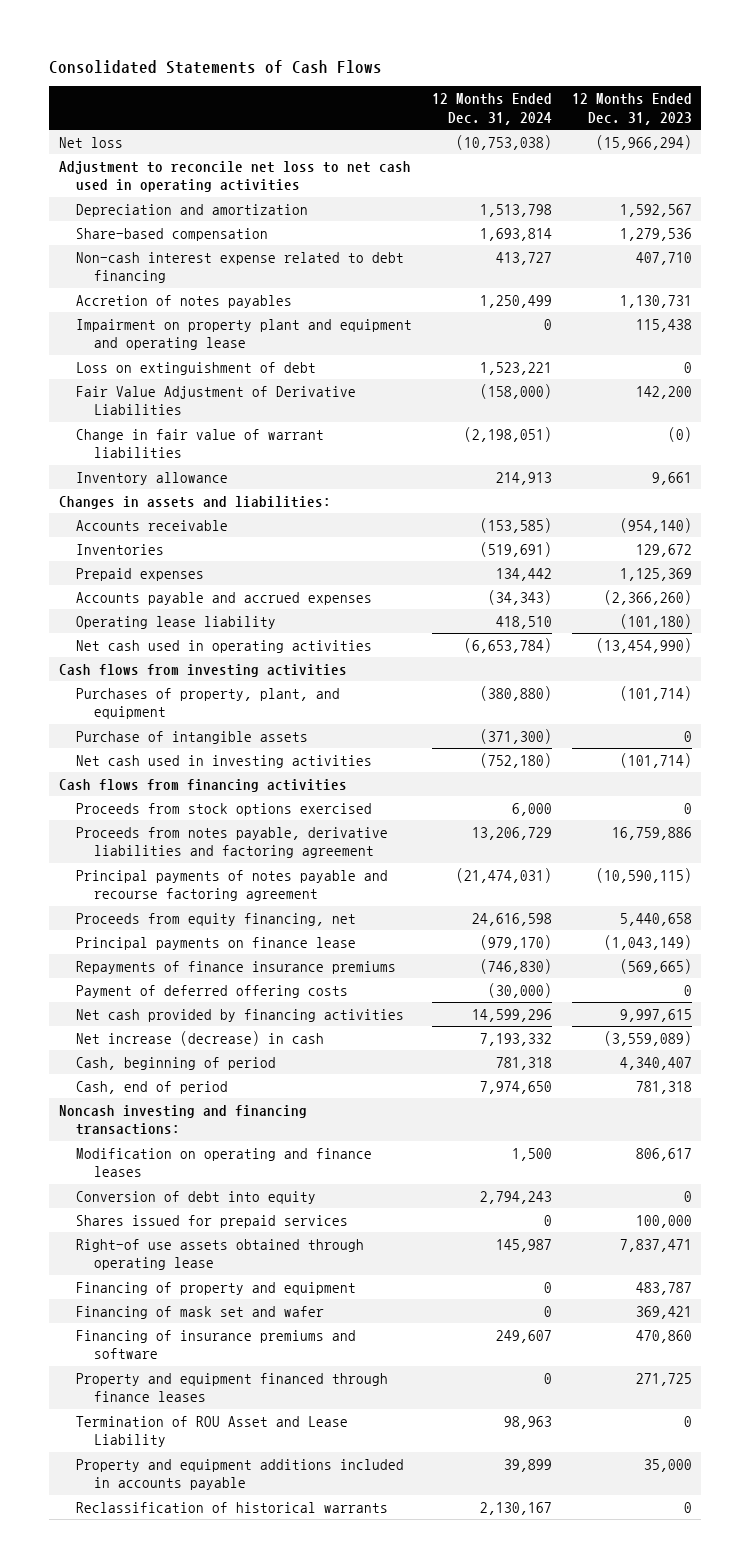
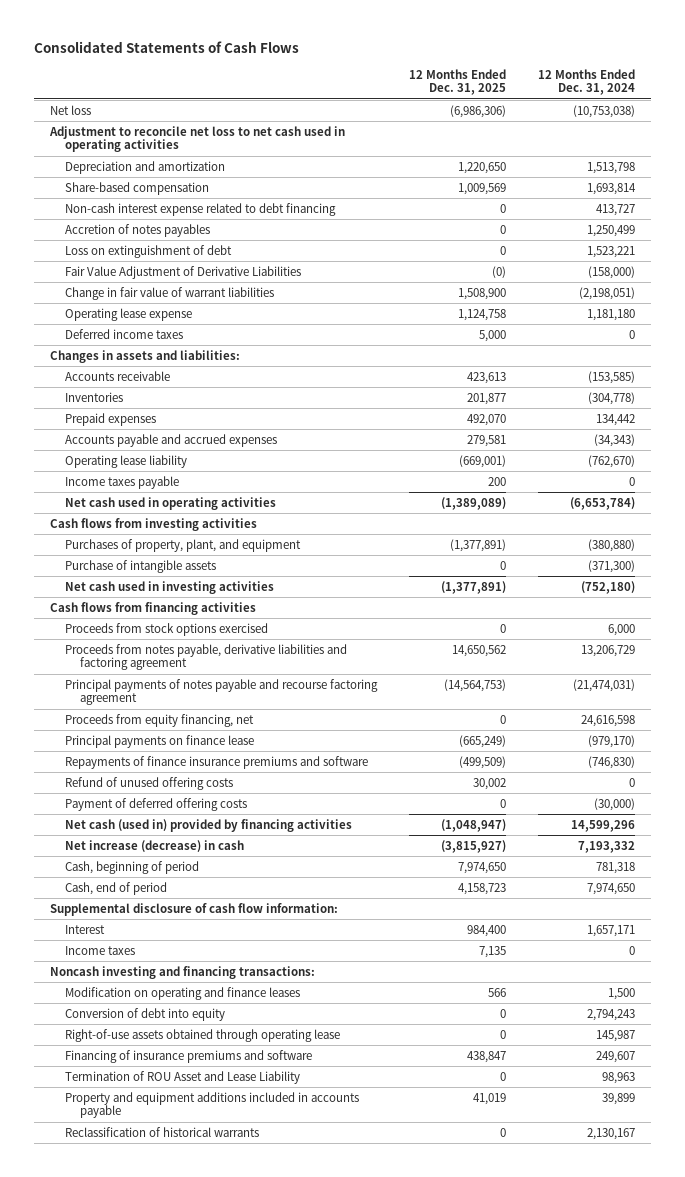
[571,93,692,125] 12 Months Ended Dec. 31, 2023 -> none
none -> [409,68,507,96] 12 Months Ended Dec. 31, 2025
[76,318,413,351] Impairment on property plant and equipment and operating lease -> none
[76,471,229,485] Inventory allowance -> none
none -> [65,307,193,321] Operating lease expense
none -> [65,328,184,339] Deferred income taxes
[479,541,552,557] (519,691) -> [587,391,635,405] (304,778)
[495,615,552,629] 418,510 -> [587,454,635,468] (762,670)
none -> [65,475,180,489] Income taxes payable
[76,960,397,974] Repayments of finance insurance premiums -> [65,755,369,769] Repayments of finance insurance premiums and software
none -> [65,776,234,790] Refund of unused offering costs
[76,1008,405,1022] Net cash provided by financing activities -> [65,818,353,832] Net cash (used in) provided by financing activities
none -> [50,902,339,916] Supplemental disclosure of cash flow information:
none -> [65,924,106,934] Interest
none -> [65,945,136,955] Income taxes
[76,1214,349,1228] Shares issued for prepaid services -> none
[76,1281,357,1295] Financing of property and equipment -> none
[76,1305,325,1319] Financing of mask set and wafer -> none
[76,1238,365,1271] Right-of use assets obtained through operating lease -> [65,1028,341,1042] Right-of-use assets obtained through operating lease
[76,1372,389,1403] Property and equipment financed through finance leases -> none

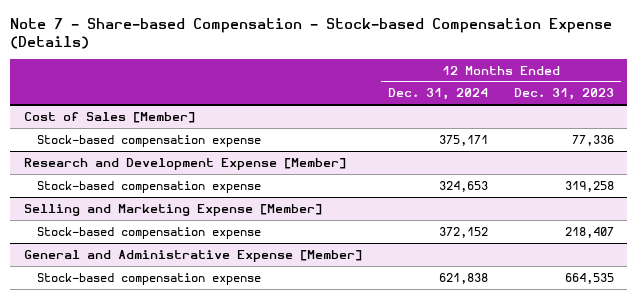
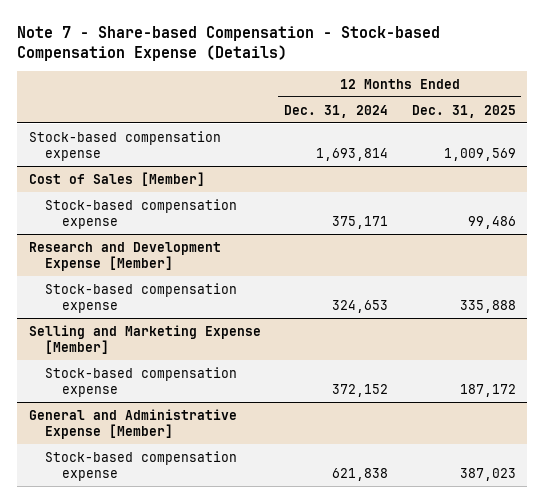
[514,88,615,101] Dec. 31, 2023 -> none
none -> [411,104,516,118] Dec. 31, 2025
none -> [29,130,222,161] Stock-based compensation expense

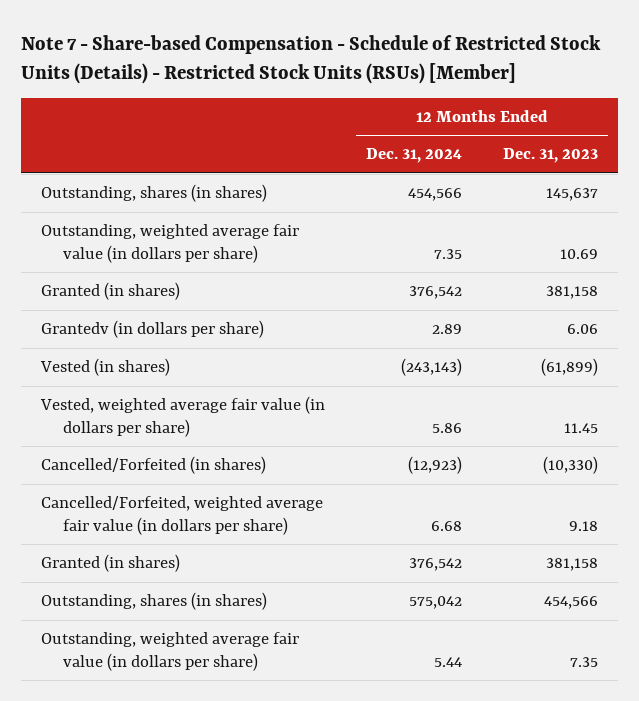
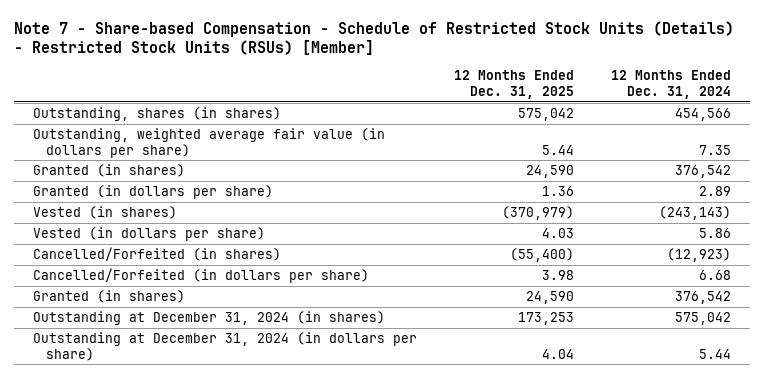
[502,148,598,164] Dec. 31, 2023 -> none
none -> [454,70,575,100] 12 Months Ended Dec. 31, 2025
[41,320,265,339] Grantedv (in dollars per share) -> [33,184,274,199] Granted (in dollars per share)
[40,396,326,437] Vested, weighted average fair value (in dollars per share) -> [33,226,266,241] Vested (in dollars per share)
[41,496,324,535] Cancelled/Forfeited, weighted average fair value (in dollars per share) -> [33,267,370,283] Cancelled/Forfeited (in dollars per share)
[41,592,268,611] Outstanding, shares (in shares) -> [33,310,386,325] Outstanding at December 31, 2024 (in shares)
[41,632,300,671] Outstanding, weighted average fair value (in dollars per share) -> [33,331,418,361] Outstanding at December 31, 2024 (in dollars per share)

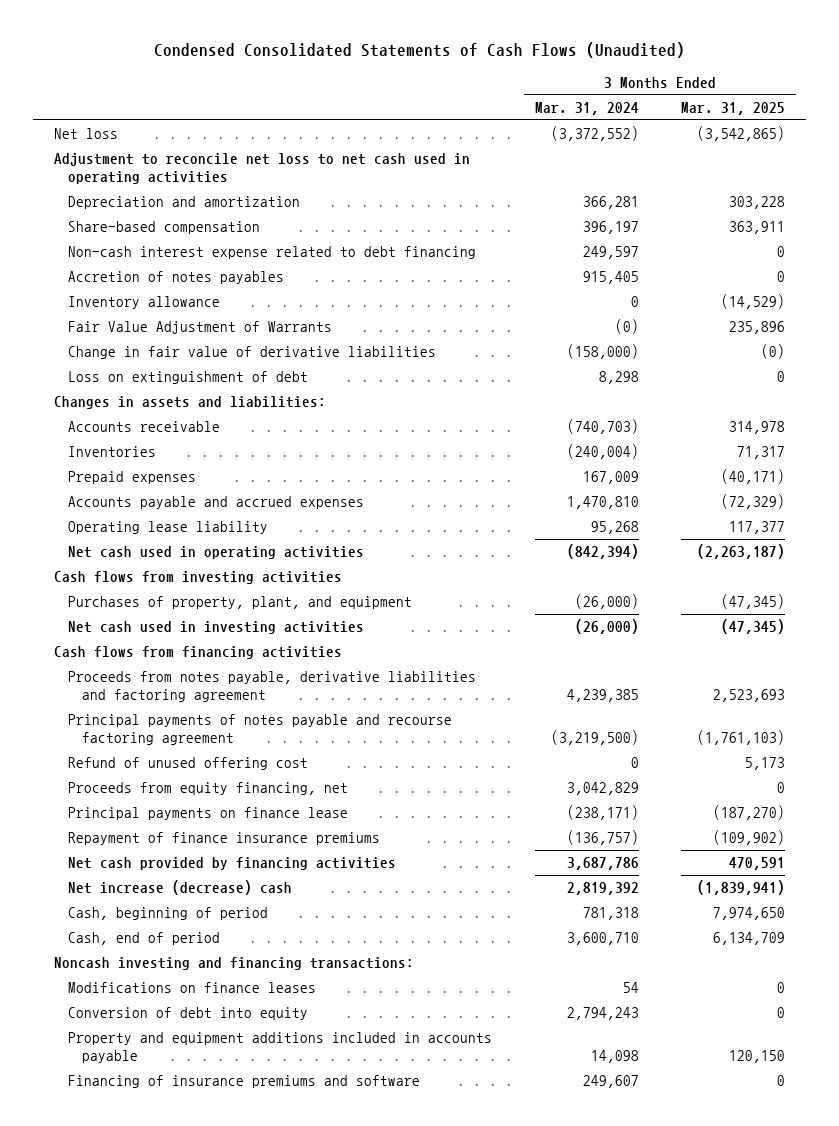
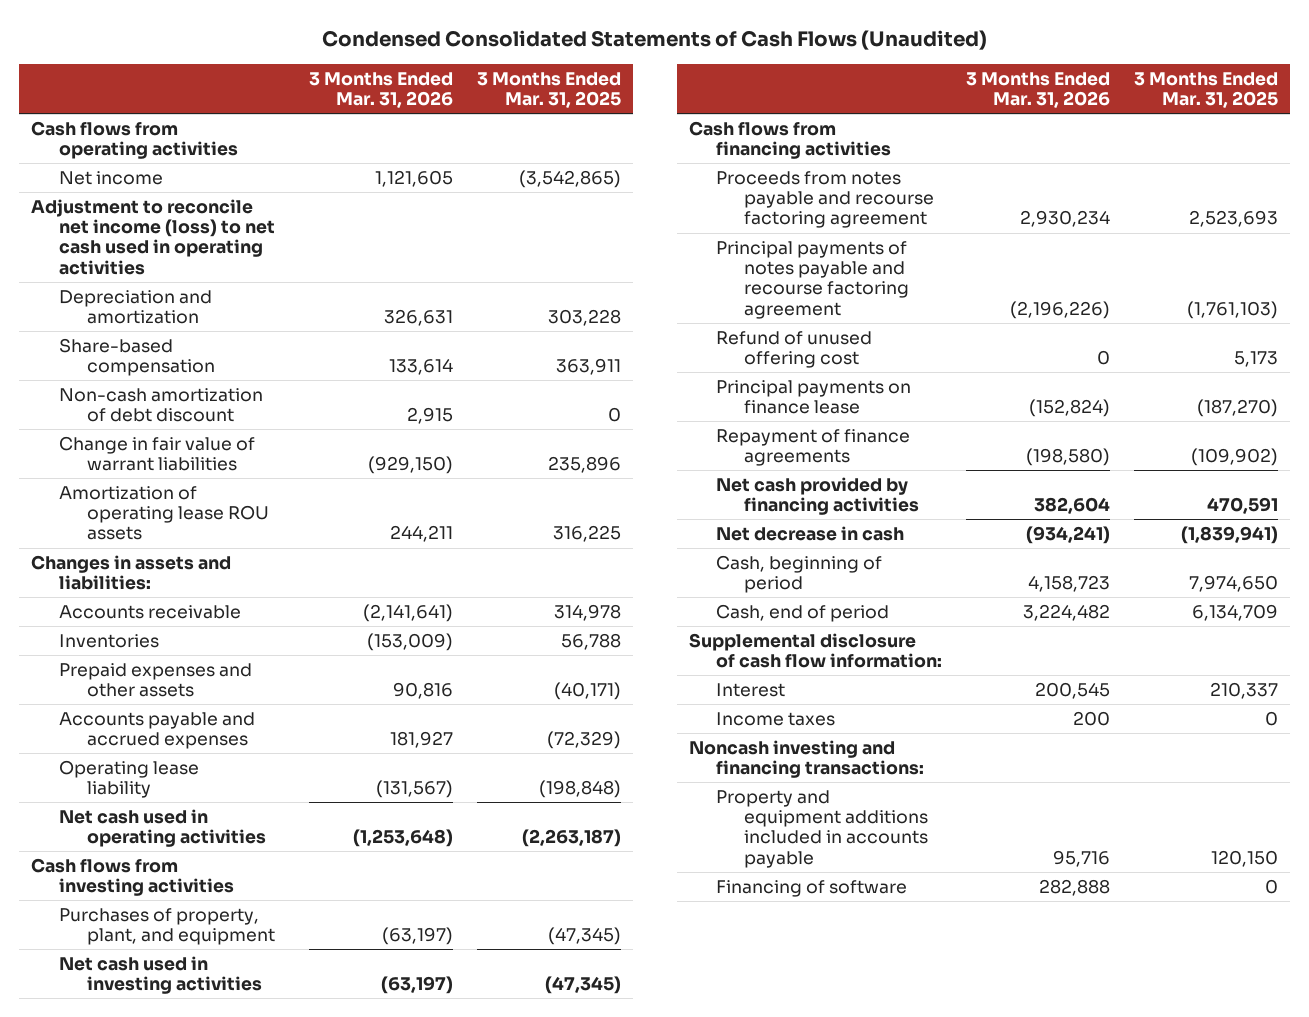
[534,102,639,116] Mar. 31, 2024 -> none
none -> [308,71,453,109] 3 Months Ended Mar. 31, 2026
none -> [31,120,239,160] Cash flows from operating activities
[53,128,118,140] Net loss -> [59,170,164,185] Net income
[53,153,470,185] Adjustment to reconcile net loss to net cash used in operating activities -> [31,198,276,275] Adjustment to reconcile net income (loss) to net cash used in operating activities
[68,246,477,260] Non-cash interest expense related to debt financing -> none
[68,271,285,285] Accretion of notes payables -> none
[68,296,221,310] Inventory allowance -> none
[68,346,437,360] Change in fair value of derivative liabilities -> none
[68,371,309,385] Loss on extinguishment of debt -> none
none -> [59,387,264,423] Non-cash amortization of debt discount
[68,321,333,335] Fair Value Adjustment of Warrants -> [59,435,256,472] Change in fair value of warrant liabilities
none -> [59,485,269,541] Amortization of operating lease ROU assets
[737,446,786,460] 71,317 -> [560,632,621,650] 56,788
[68,471,197,485] Prepaid expenses -> [59,662,253,698] Prepaid expenses and other assets
[729,521,786,535] 117,377 -> [538,780,621,799] (198,848)
[68,671,477,703] Proceeds from notes payable, derivative liabilities and factoring agreement -> [716,170,935,229] Proceeds from notes payable and recourse factoring agreement
[68,782,349,796] Proceeds from equity financing, net -> none
[68,832,381,846] Repayment of finance insurance premiums -> [716,428,911,467] Repayment of finance agreements
[68,880,293,896] Net increase (decrease) cash -> [716,525,905,541] Net decrease in cash
none -> [688,632,943,669] Supplemental disclosure of cash flow information:
none -> [716,682,786,697] Interest
none -> [716,711,836,726] Income taxes
[68,982,317,994] Modifications on finance leases -> none
[68,1007,309,1021] Conversion of debt into equity -> none
[68,1075,421,1089] Financing of insurance premiums and software -> [716,879,908,897] Financing of software

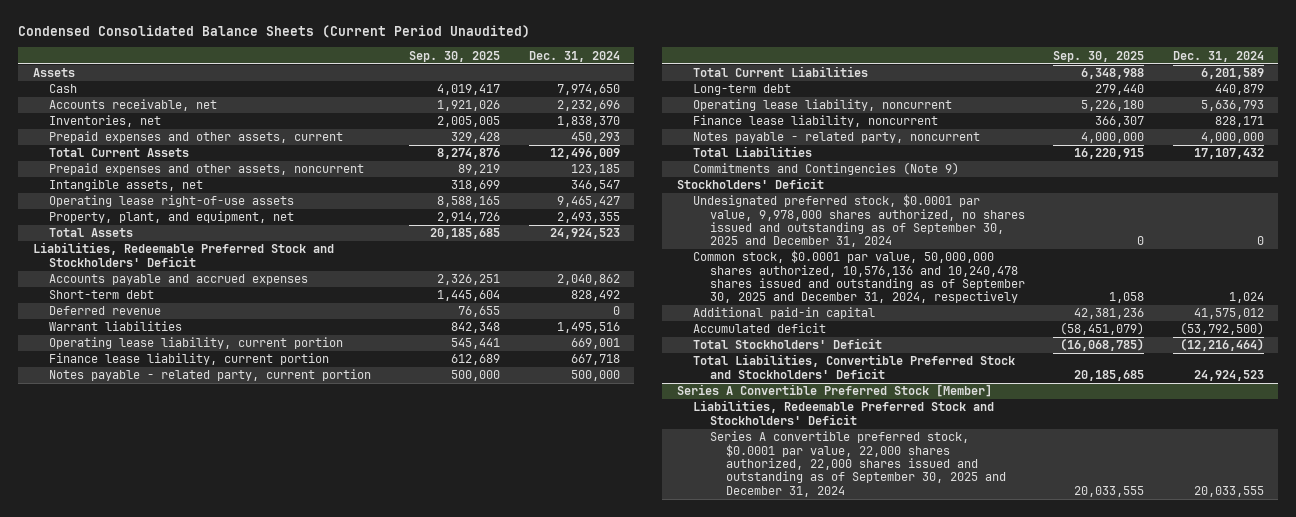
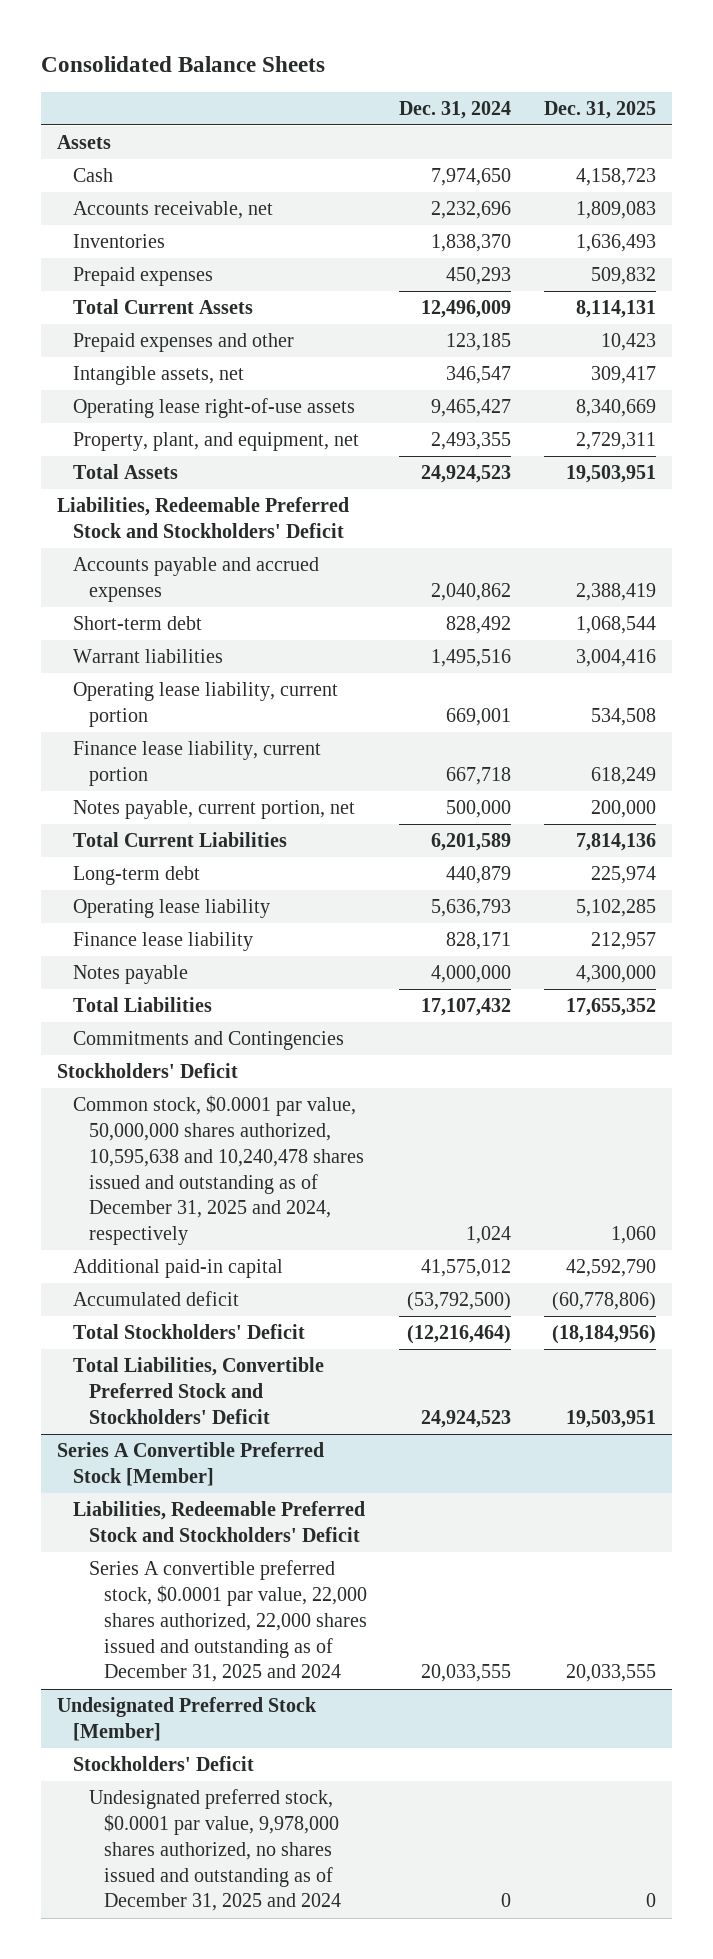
[18,25,531,39] Condensed Consolidated Balance Sheets (Current Period Unaudited) -> [40,55,325,72] Consolidated Balance Sheets
[409,50,501,62] Sep. 30, 2025 -> none
none -> [543,100,656,119] Dec. 31, 2025
[49,115,162,128] Inventories, net -> [72,233,165,248] Inventories
[49,131,344,144] Prepaid expenses and other assets, current -> [72,266,213,286] Prepaid expenses
[49,163,365,176] Prepaid expenses and other assets, noncurrent -> [72,332,294,352] Prepaid expenses and other
[49,306,162,316] Deferred revenue -> none
[49,369,372,382] Notes payable - related party, current portion -> [72,799,355,819] Notes payable, current portion, net
[693,99,953,112] Operating lease liability, noncurrent -> [72,898,270,918] Operating lease liability
[693,115,939,128] Finance lease liability, noncurrent -> [72,931,253,951] Finance lease liability
[693,132,981,144] Notes payable - related party, noncurrent -> [72,964,188,984] Notes payable
[693,162,960,176] Commitments and Contingencies (Note 9) -> [72,1030,344,1050] Commitments and Contingencies
[693,194,1025,248] Undesignated preferred stock, $0.0001 par value, 9,978,000 shares authorized, no shares issued and outstanding as of September 30, 2025 and December 31, 2024 -> none
[693,250,1025,304] Common stock, $0.0001 par value, 50,000,000 shares authorized, 10,576,136 and 10,240,478 shares issued and outstanding as of September 30, 2025 and December 31, 2024, respectively -> [72,1094,364,1246] Common stock, $0.0001 par value, 50,000,000 shares authorized, 10,595,638 and 10,240,478 shares issued and outstanding as of December 31, 2025 and 2024, respectively
[709,431,1006,497] Series A convertible preferred stock, $0.0001 par value, 22,000 shares authorized, 22,000 shares issued and outstanding as of September 30, 2025 and December 31, 2024 -> [88,1559,368,1683] Series A convertible preferred stock, $0.0001 par value, 22,000 shares authorized, 22,000 shares issued and outstanding as of December 31, 2025 and 2024
none -> [56,1696,317,1741] Undesignated Preferred Stock [Member]
none -> [72,1755,254,1771] Stockholders' Deficit
none -> [88,1788,342,1912] Undesignated preferred stock, $0.0001 par value, 9,978,000 shares authorized, no shares issued and outstanding as of December 31, 2025 and 2024

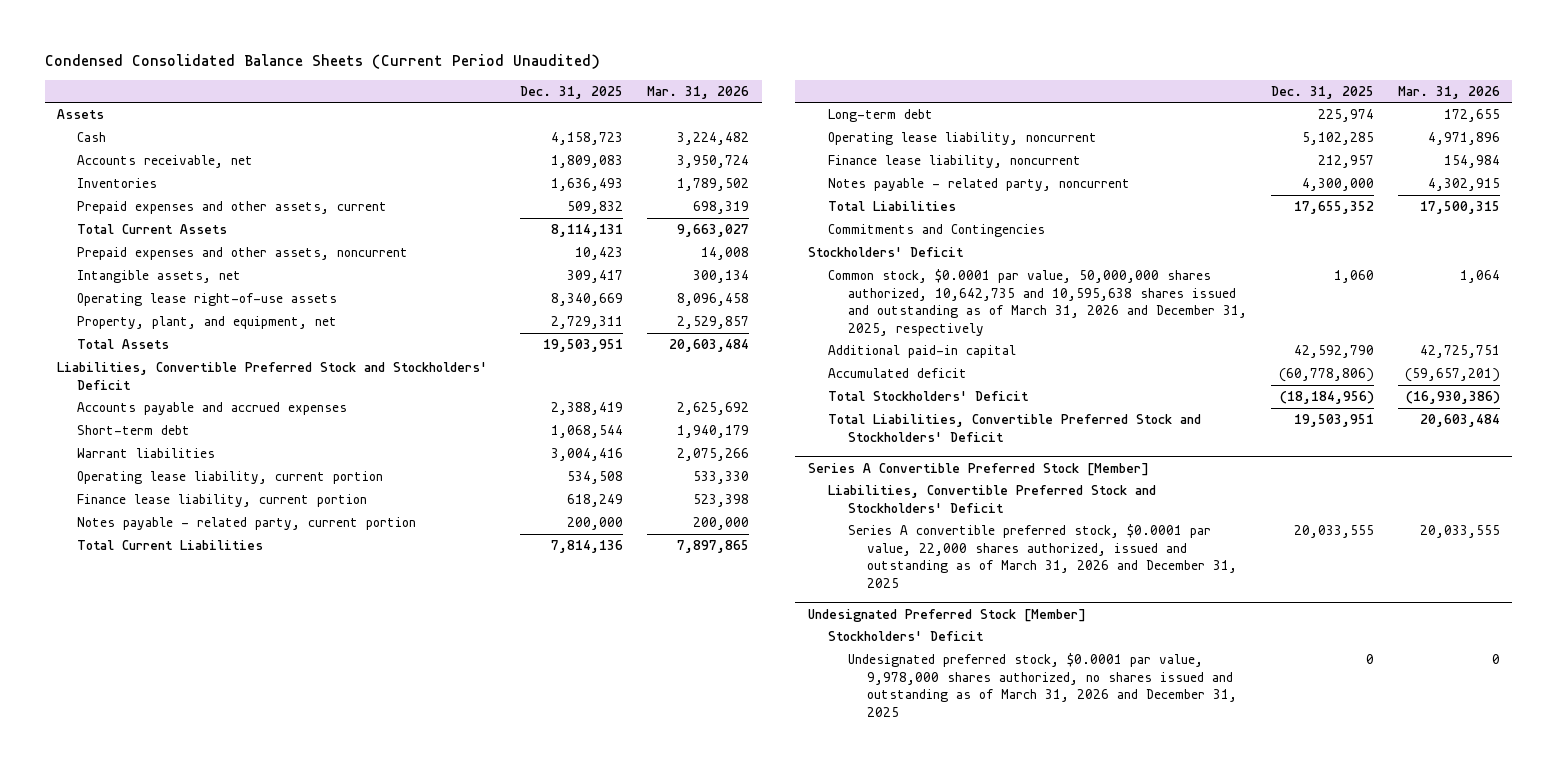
[40,55,325,72] Consolidated Balance Sheets -> [45,54,601,70] Condensed Consolidated Balance Sheets (Current Period Unaudited)
[399,100,512,119] Dec. 31, 2024 -> none
none -> [647,85,750,99] Mar. 31, 2026
[72,266,213,286] Prepaid expenses -> [77,201,388,215] Prepaid expenses and other assets, current
[72,332,294,352] Prepaid expenses and other -> [77,247,409,261] Prepaid expenses and other assets, noncurrent
[56,496,349,538] Liabilities, Redeemable Preferred Stock and Stockholders' Deficit -> [57,362,488,390] Liabilities, Convertible Preferred Stock and Stockholders' Deficit
[72,799,355,819] Notes payable, current portion, net -> [77,517,417,531] Notes payable - related party, current portion
[72,898,270,918] Operating lease liability -> [827,132,1097,146] Operating lease liability, noncurrent
[72,931,253,951] Finance lease liability -> [827,155,1081,169] Finance lease liability, noncurrent
[72,964,188,984] Notes payable -> [827,178,1130,192] Notes payable - related party, noncurrent
[72,1094,364,1246] Common stock, $0.0001 par value, 50,000,000 shares authorized, 10,595,638 and 10,240,478 shares issued and outstanding as of December 31, 2025 and 2024, respectively -> [827,269,1247,336] Common stock, $0.0001 par value, 50,000,000 shares authorized, 10,642,735 and 10,595,638 shares issued and outstanding as of March 31, 2026 and December 31, 2025, respectively
[72,1500,365,1542] Liabilities, Redeemable Preferred Stock and Stockholders' Deficit -> [827,485,1156,513] Liabilities, Convertible Preferred Stock and Stockholders' Deficit
[88,1559,368,1683] Series A convertible preferred stock, $0.0001 par value, 22,000 shares authorized, 22,000 shares issued and outstanding as of December 31, 2025 and 2024 -> [847,524,1238,588] Series A convertible preferred stock, $0.0001 par value, 22,000 shares authorized, issued and outstanding as of March 31, 2026 and December 31, 2025
[88,1788,342,1912] Undesignated preferred stock, $0.0001 par value, 9,978,000 shares authorized, no shares issued and outstanding as of December 31, 2025 and 2024 -> [847,653,1238,717] Undesignated preferred stock, $0.0001 par value, 9,978,000 shares authorized, no shares issued and outstanding as of March 31, 2026 and December 31, 2025

